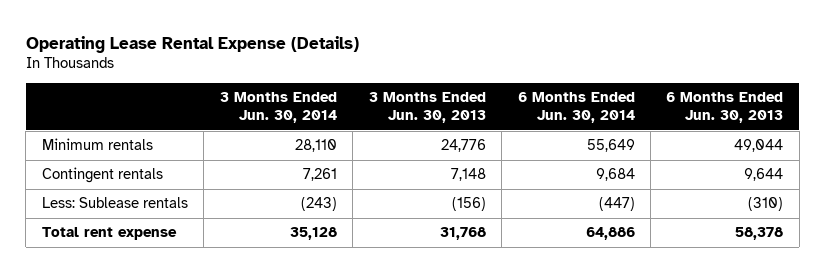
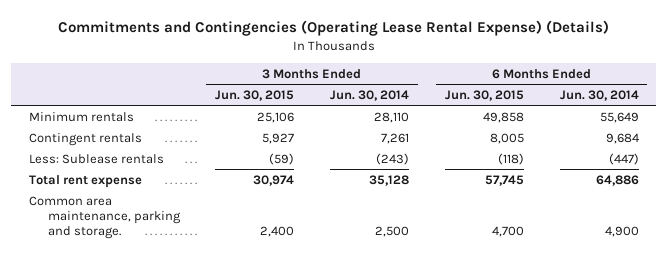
[25,35,359,53] Operating Lease Rental Expense (Details) -> [57,19,609,36] Commitments and Contingencies (Operating Lease Rental Expense) (Details)
[368,92,486,124] 3 Months Ended Jun. 30, 2013 -> none
[666,92,784,124] 6 Months Ended Jun. 30, 2013 -> none
none -> [215,89,295,101] Jun. 30, 2015
none -> [444,89,524,101] Jun. 30, 2015
none -> [29,195,181,240] Common area maintenance, parking and storage.

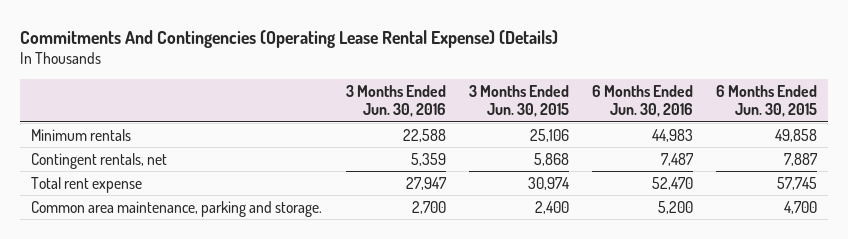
[57,19,609,36] Commitments and Contingencies (Operating Lease Rental Expense) (Details) -> [19,29,558,48] Commitments And Contingencies (Operating Lease Rental Expense) (Details)
[330,89,410,101] Jun. 30, 2014 -> none
[559,89,639,101] Jun. 30, 2014 -> none
none -> [345,85,446,118] 3 Months Ended Jun. 30, 2016
none -> [591,85,693,118] 6 Months Ended Jun. 30, 2016
[29,153,165,164] Less: Sublease rentals -> none
[29,132,143,146] Contingent rentals -> [31,152,168,169] Contingent rentals, net
[262,132,295,144] 5,927 -> [533,152,569,166] 5,868
[489,132,524,144] 8,005 -> [783,152,818,166] 7,887

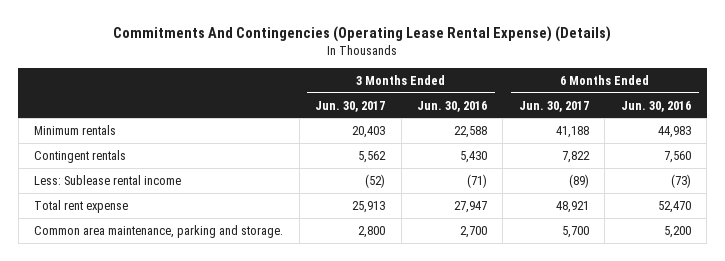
[468,85,569,118] 3 Months Ended Jun. 30, 2015 -> none
[715,85,817,118] 6 Months Ended Jun. 30, 2015 -> none
none -> [315,100,386,112] Jun. 30, 2017
none -> [518,100,589,112] Jun. 30, 2017
[31,152,168,169] Contingent rentals, net -> [34,149,127,163] Contingent rentals
[410,152,446,166] 5,359 -> [459,150,487,163] 5,430
[660,152,694,166] 7,487 -> [663,150,691,163] 7,560
none -> [34,174,182,185] Less: Sublease rental income

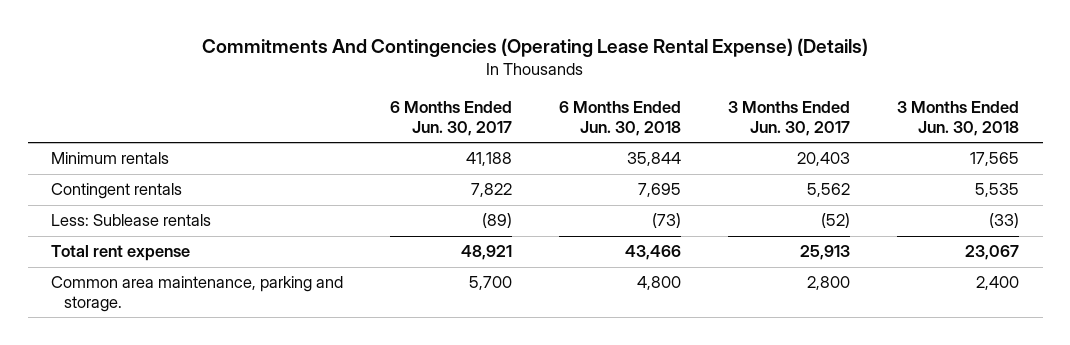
[416,100,487,112] Jun. 30, 2016 -> none
[620,100,691,112] Jun. 30, 2016 -> none
none -> [559,101,682,136] 6 Months Ended Jun. 30, 2018
none -> [897,101,1020,136] 3 Months Ended Jun. 30, 2018
[34,174,182,185] Less: Sublease rental income -> [51,214,212,227] Less: Sublease rentals

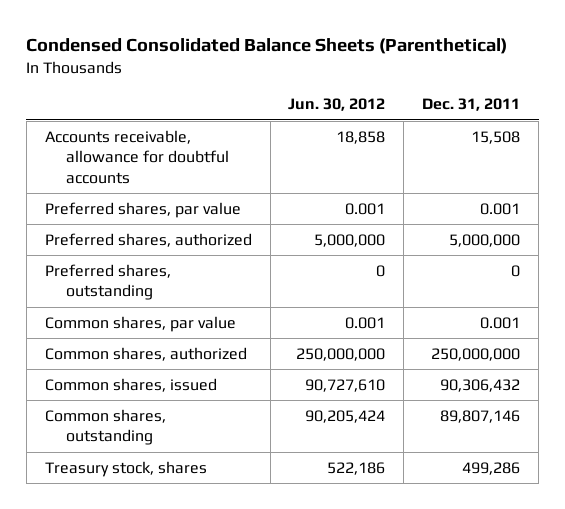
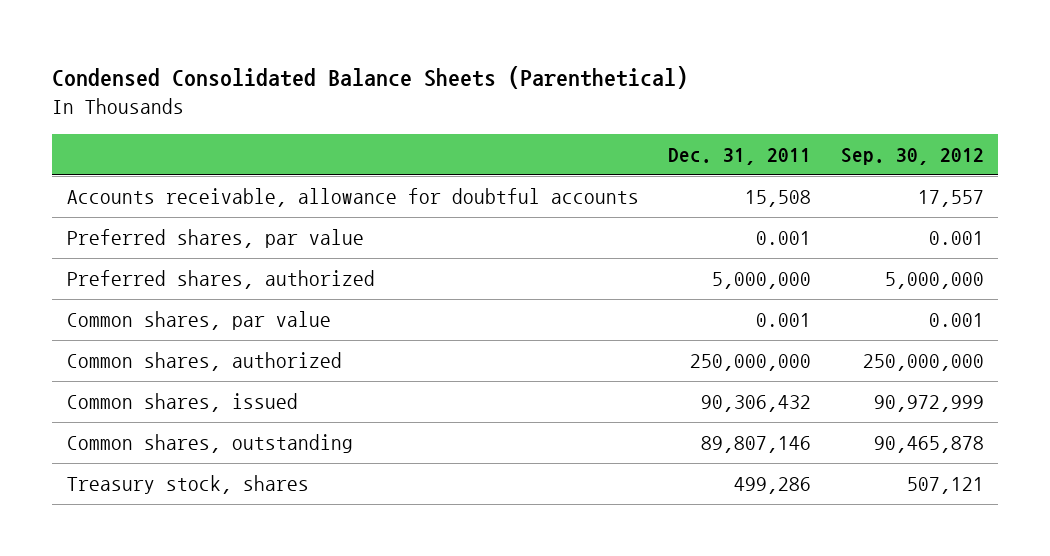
[288,98,386,112] Jun. 30, 2012 -> none
none -> [840,147,984,165] Sep. 30, 2012
[44,263,171,301] Preferred shares, outstanding -> none

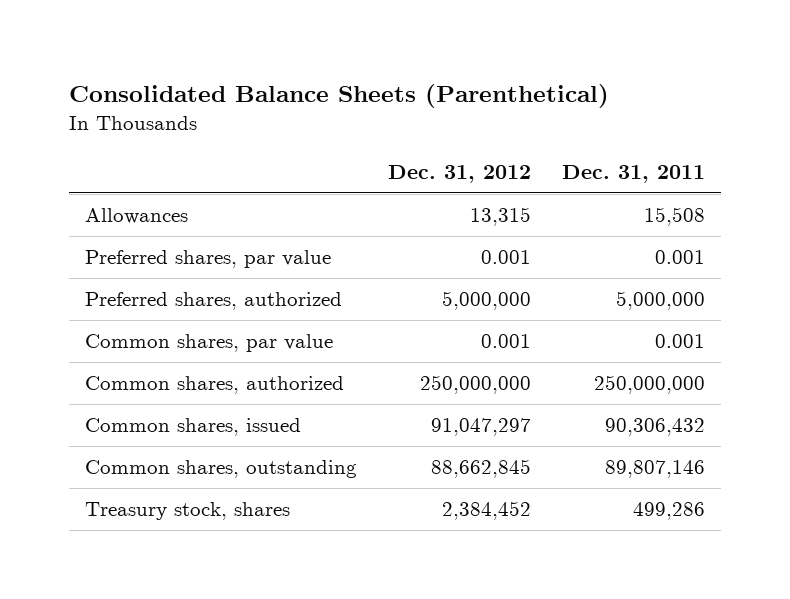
[52,65,689,89] Condensed Consolidated Balance Sheets (Parenthetical) -> [69,83,610,108] Consolidated Balance Sheets (Parenthetical)
[840,147,984,165] Sep. 30, 2012 -> none
none -> [387,165,531,184] Dec. 31, 2012
[66,188,639,208] Accounts receivable, allowance for doubtful accounts -> [84,208,188,225] Allowances

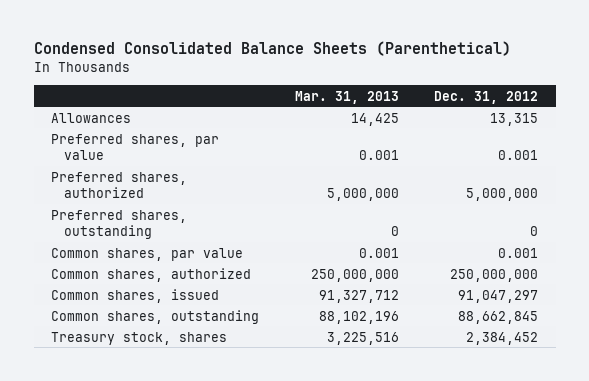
[69,83,610,108] Consolidated Balance Sheets (Parenthetical) -> [33,40,511,56] Condensed Consolidated Balance Sheets (Parenthetical)
[561,165,705,184] Dec. 31, 2011 -> none
none -> [294,90,399,104] Mar. 31, 2013
none -> [51,209,188,240] Preferred shares, outstanding

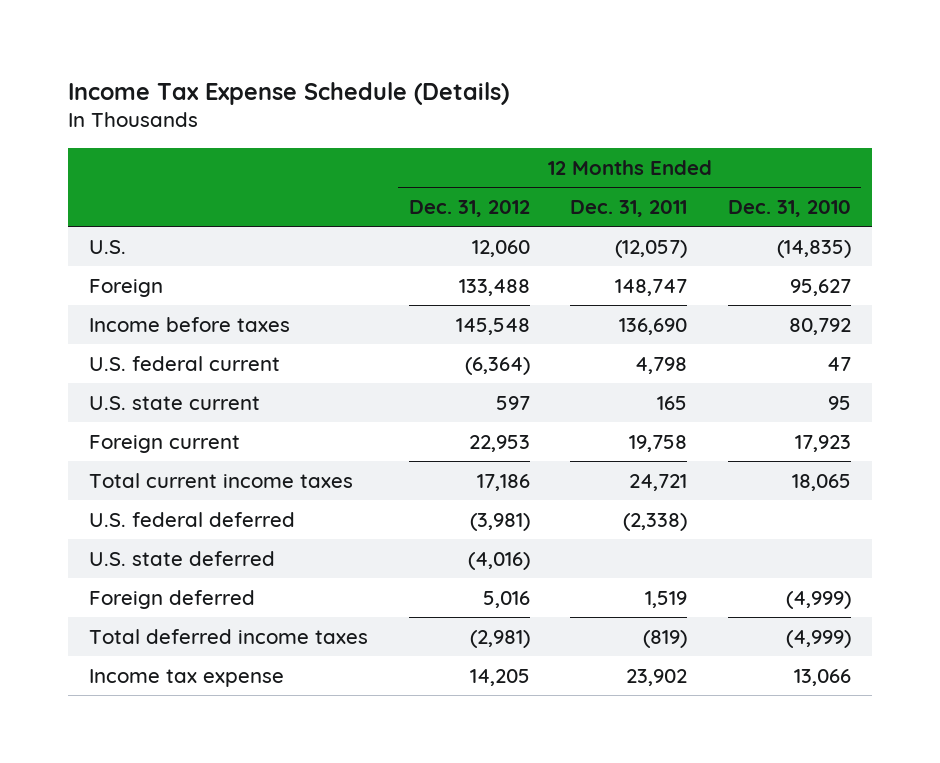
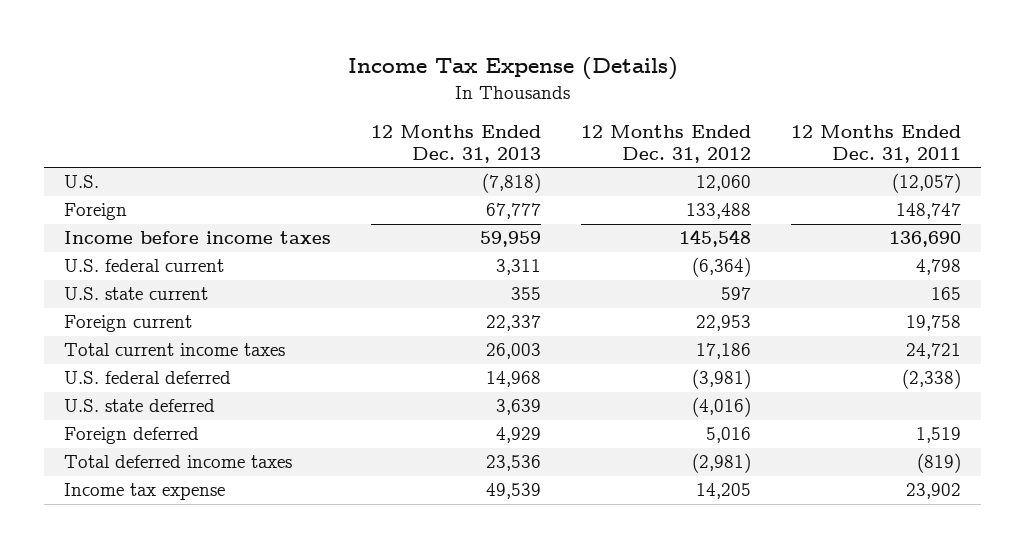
[68,81,510,105] Income Tax Expense Schedule (Details) -> [347,57,678,81] Income Tax Expense (Details)
[728,199,852,217] Dec. 31, 2010 -> none
none -> [371,124,542,164] 12 Months Ended Dec. 31, 2013
[88,316,290,332] Income before taxes -> [64,231,332,245] Income before income taxes

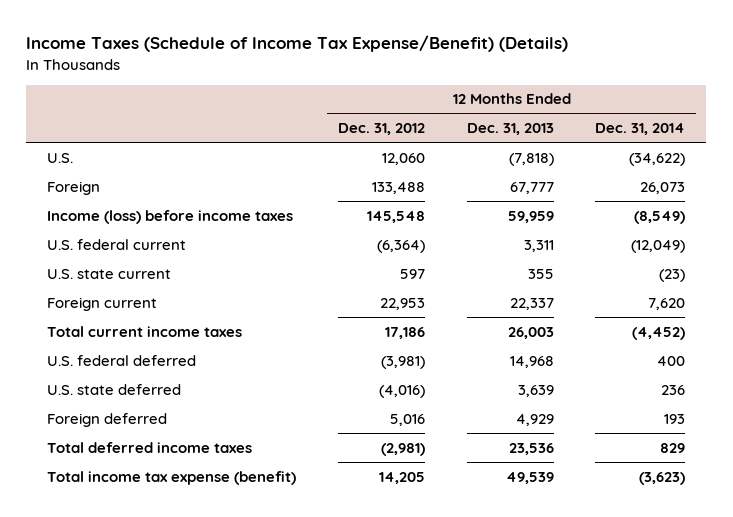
[347,57,678,81] Income Tax Expense (Details) -> [26,35,569,53] Income Taxes (Schedule of Income Tax Expense/Benefit) (Details)
[790,124,961,164] 12 Months Ended Dec. 31, 2011 -> none
none -> [595,123,686,136] Dec. 31, 2014
[64,231,332,245] Income before income taxes -> [47,209,294,224] Income (loss) before income taxes
[64,483,226,501] Income tax expense -> [47,470,297,485] Total income tax expense (benefit)

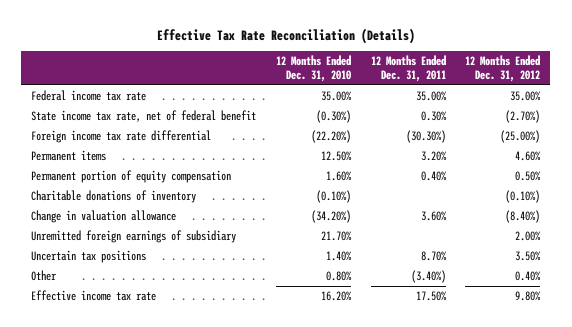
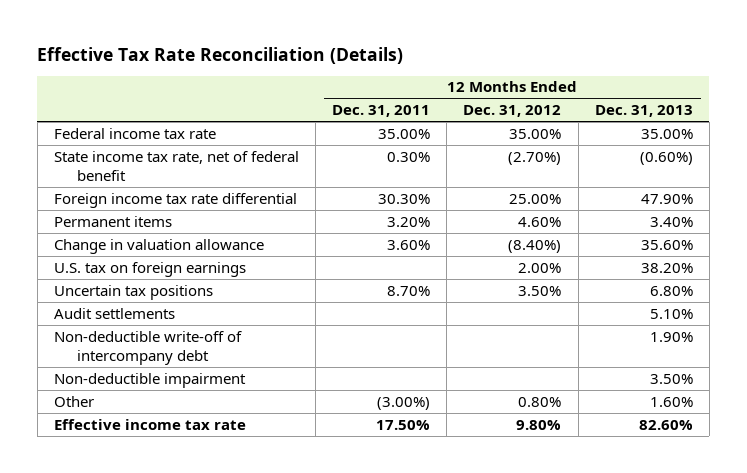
[275,55,351,83] 12 Months Ended Dec. 31, 2010 -> none
none -> [594,105,693,118] Dec. 31, 2013
[405,130,446,144] (30.30%) -> [378,193,431,204] 30.30%
[500,130,541,144] (25.00%) -> [509,193,562,204] 25.00%
[31,170,232,184] Permanent portion of equity compensation -> none
[31,190,197,204] Charitable donations of inventory -> none
[31,230,237,244] Unremitted foreign earnings of subsidiary -> [53,261,246,277] U.S. tax on foreign earnings
none -> [53,307,175,319] Audit settlements
none -> [53,330,242,365] Non-deductible write-off of intercompany debt
none -> [53,372,246,388] Non-deductible impairment
[410,270,446,284] (3.40%) -> [377,396,431,410] (3.00%)
[515,271,542,282] 0.40% -> [518,396,562,407] 0.80%

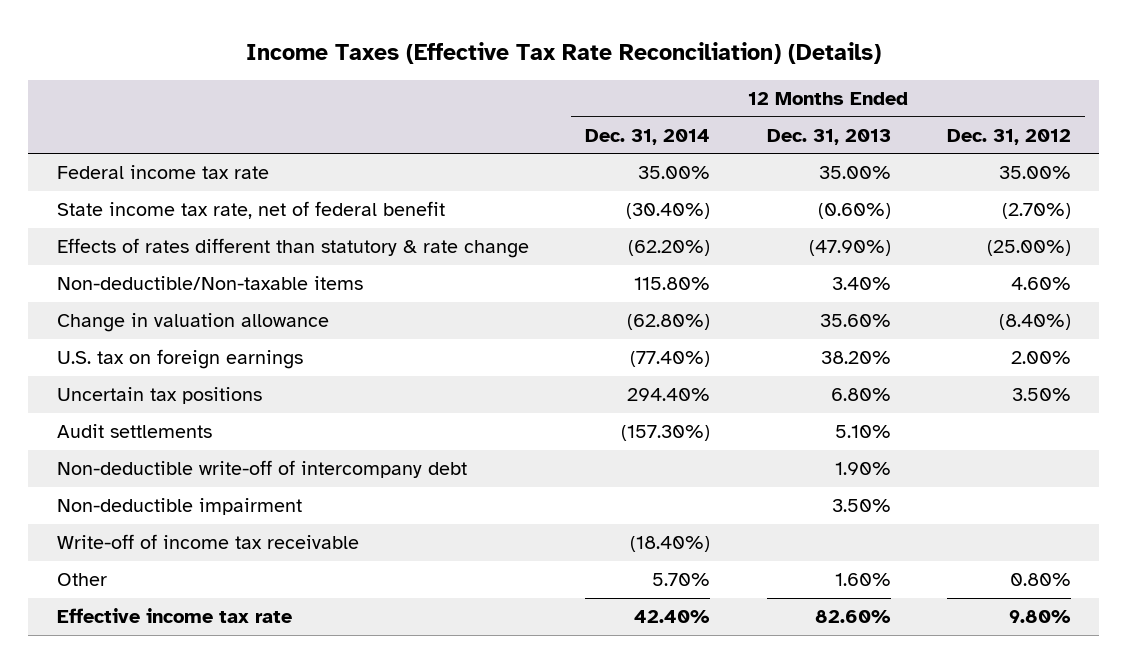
[37,46,404,64] Effective Tax Rate Reconciliation (Details) -> [245,41,881,64] Income Taxes (Effective Tax Rate Reconciliation) (Details)
[332,105,431,118] Dec. 31, 2011 -> none
none -> [585,128,711,145] Dec. 31, 2014
[53,192,297,208] Foreign income tax rate differential -> none
none -> [56,238,529,259] Effects of rates different than statutory & rate change
[53,215,172,227] Permanent items -> [56,276,363,291] Non-deductible/Non-taxable items
none -> [56,534,359,550] Write-off of income tax receivable

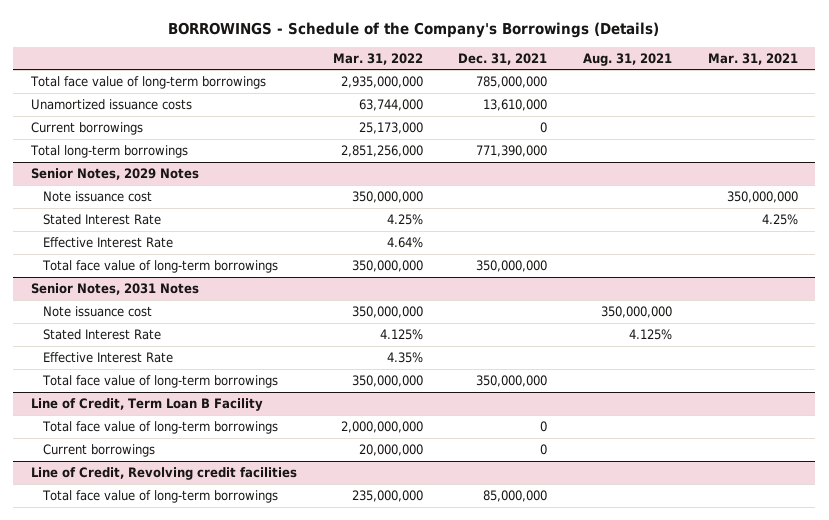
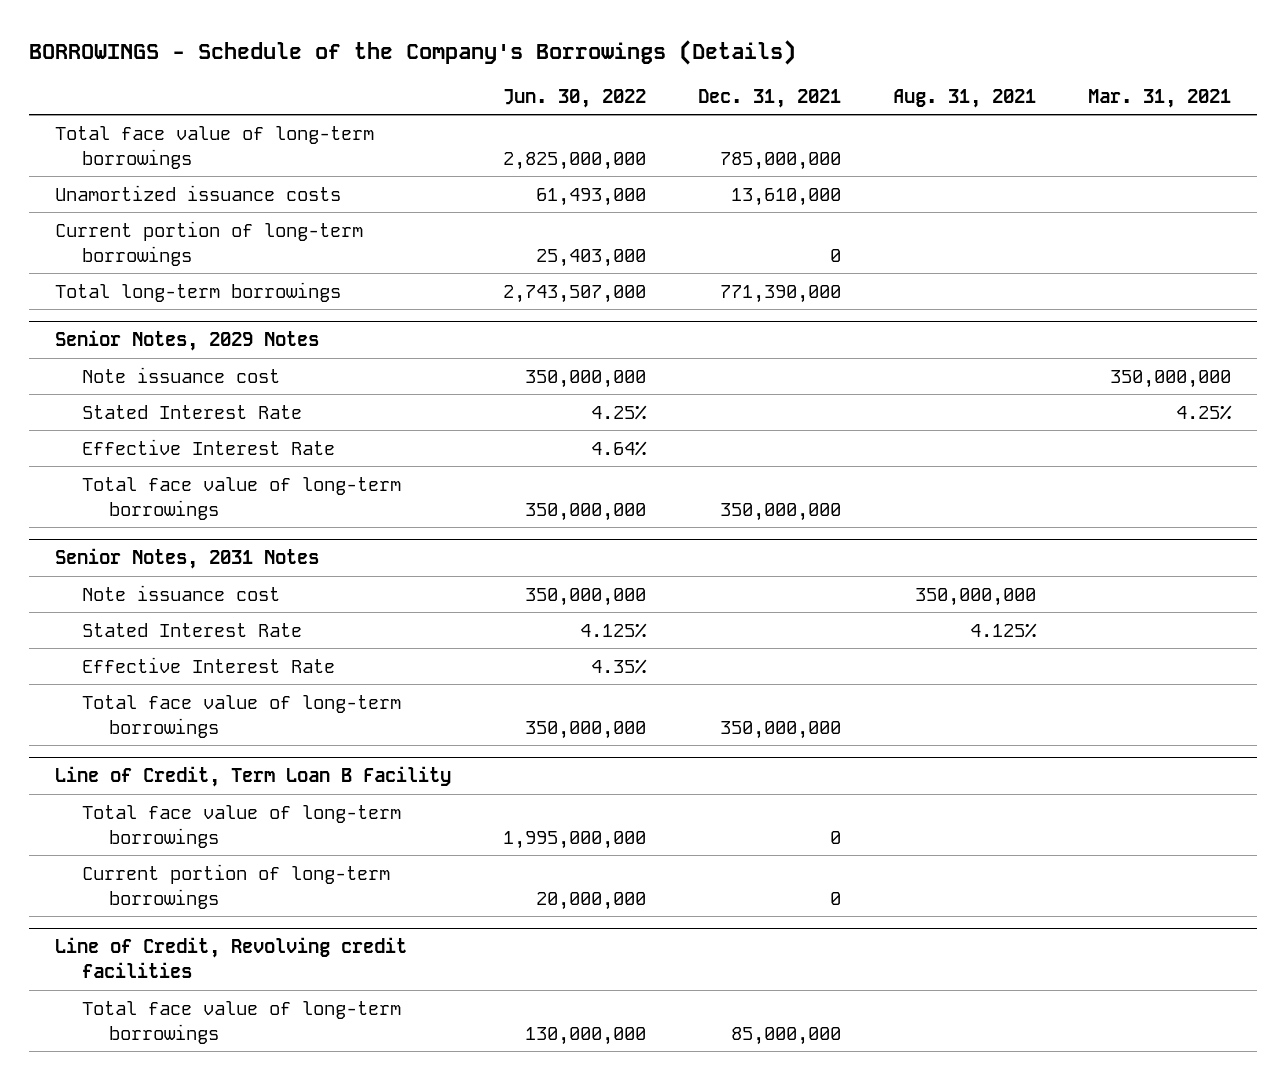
[332,52,423,65] Mar. 31, 2022 -> none
none -> [502,88,646,108] Jun. 30, 2022
[31,122,144,136] Current borrowings -> [54,220,363,266] Current portion of long-term borrowings
[42,444,155,458] Current borrowings -> [81,863,390,909] Current portion of long-term borrowings

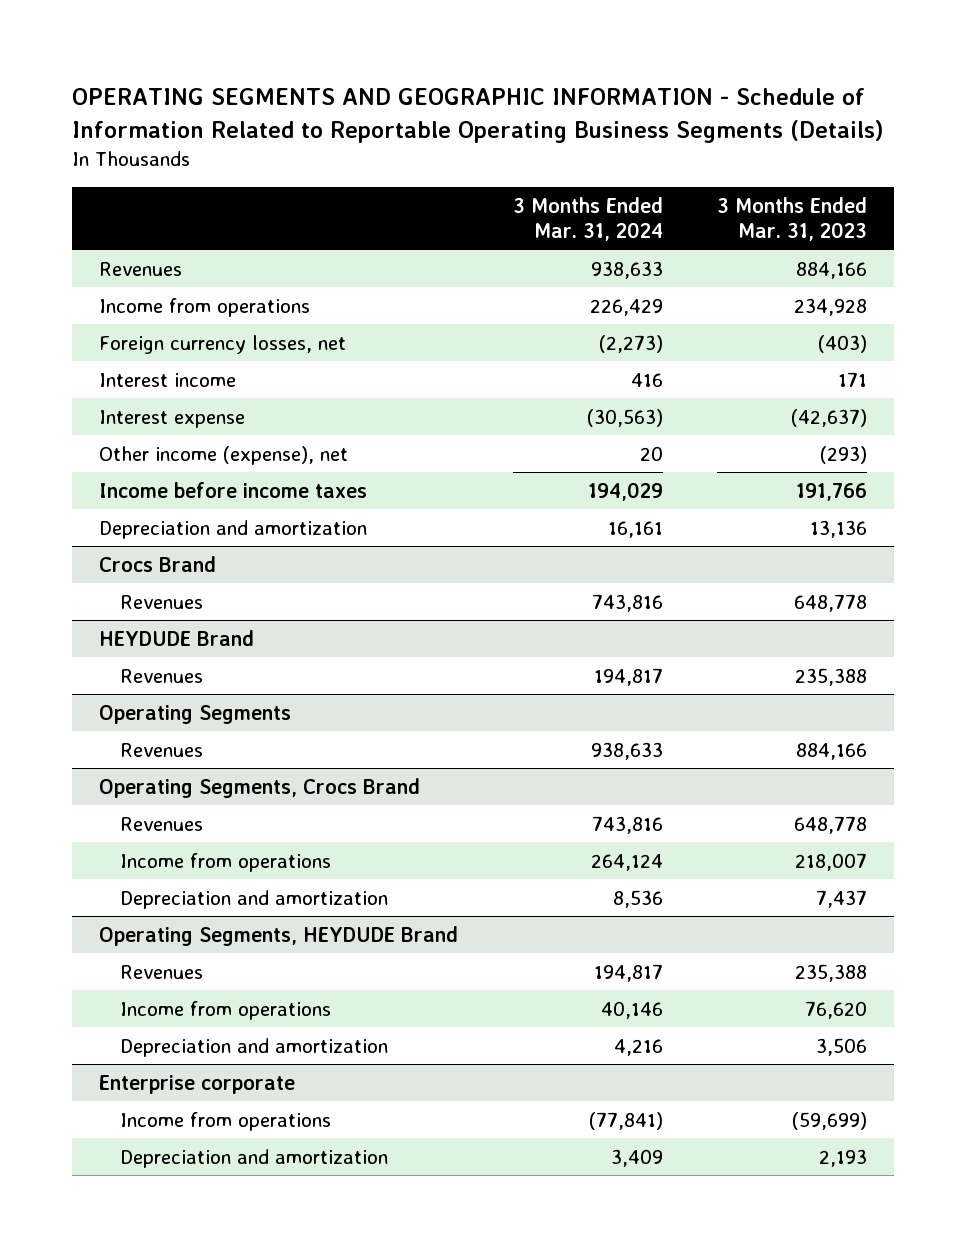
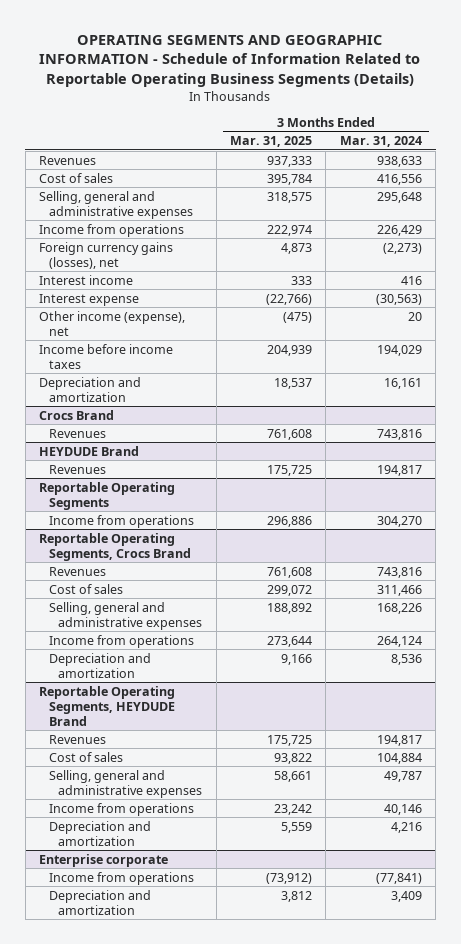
[716,196,867,242] 3 Months Ended Mar. 31, 2023 -> none
none -> [230,136,313,148] Mar. 31, 2025
none -> [39,172,114,183] Cost of sales
none -> [39,190,193,219] Selling, general and administrative expenses
[99,334,347,354] Foreign currency losses, net -> [39,241,174,269] Foreign currency gains (losses), net
[120,742,204,757] Revenues -> none
[99,704,292,724] Operating Segments -> [39,481,176,510] Reportable Operating Segments
none -> [48,514,194,528] Income from operations
[99,777,421,798] Operating Segments, Crocs Brand -> [39,532,191,561] Reportable Operating Segments, Crocs Brand
none -> [48,583,123,594] Cost of sales
none -> [48,601,203,630] Selling, general and administrative expenses
[99,925,459,946] Operating Segments, HEYDUDE Brand -> [39,685,176,726] Reportable Operating Segments, HEYDUDE Brand
none -> [48,751,123,762] Cost of sales
none -> [48,769,203,798] Selling, general and administrative expenses

